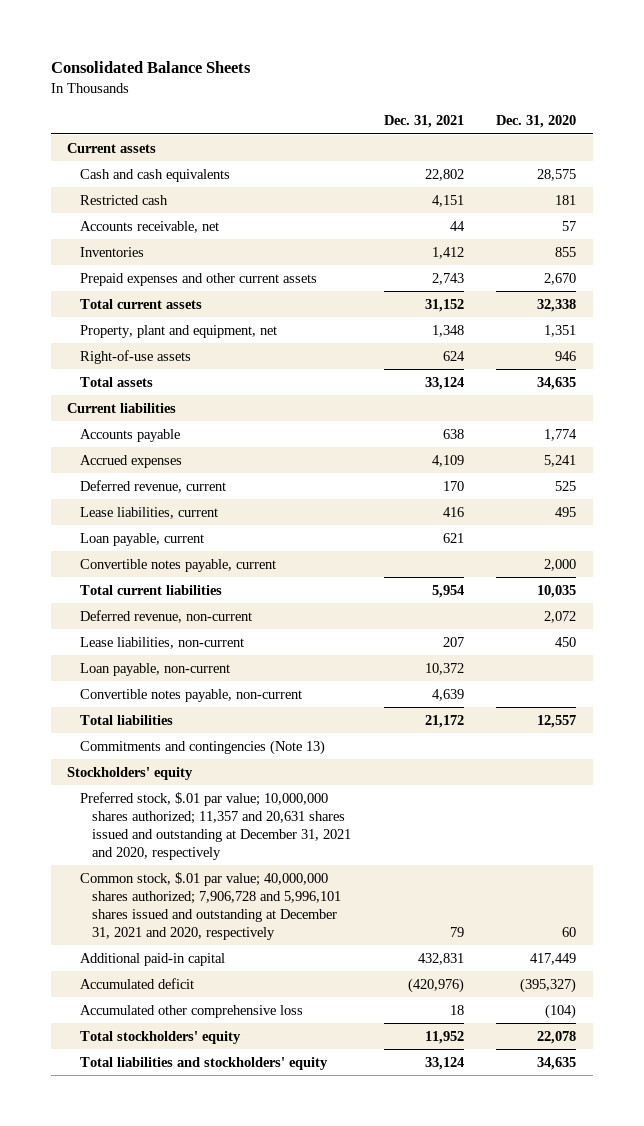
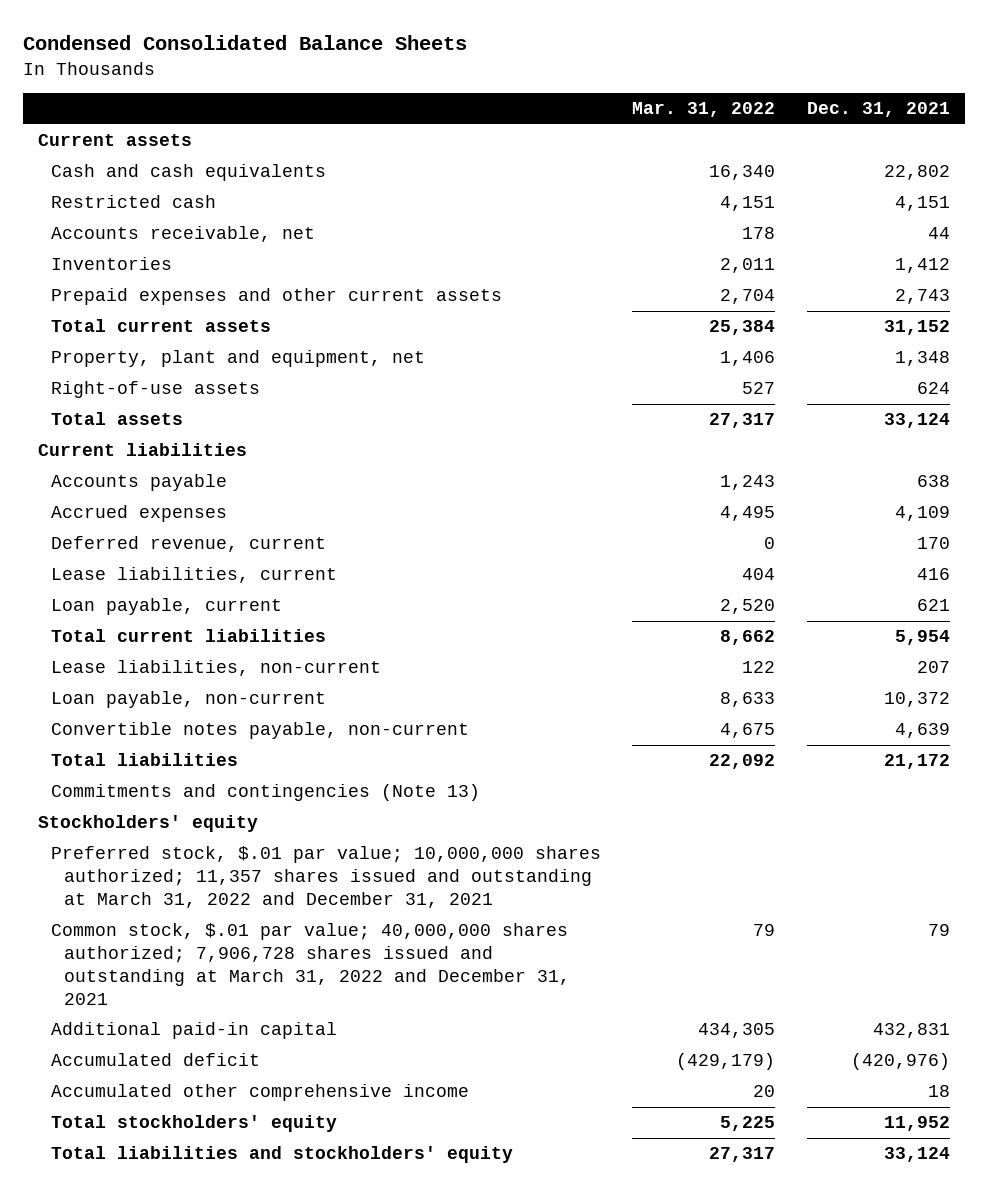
[50,61,251,74] Consolidated Balance Sheets -> [22,35,467,51] Condensed Consolidated Balance Sheets
[496,115,577,129] Dec. 31, 2020 -> none
none -> [632,102,776,118] Mar. 31, 2022
[79,558,276,572] Convertible notes payable, current -> none
[79,609,252,623] Deferred revenue, non-current -> none
[79,791,352,860] Preferred stock, $.01 par value; 10,000,000 shares authorized; 11,357 and 20,631 shares issued and outstanding at December 31, 2021 and 2020, respectively -> [50,846,601,908] Preferred stock, $.01 par value; 10,000,000 shares authorized; 11,357 shares issued and outstanding at March 31, 2022 and December 31, 2021
[79,871,342,940] Common stock, $.01 par value; 40,000,000 shares authorized; 7,906,728 and 5,996,101 shares issued and outstanding at December 31, 2021 and 2020, respectively -> [50,923,570,1005] Common stock, $.01 par value; 40,000,000 shares authorized; 7,906,728 shares issued and outstanding at March 31, 2022 and December 31, 2021
[79,1004,303,1018] Accumulated other comprehensive loss -> [50,1084,469,1102] Accumulated other comprehensive income

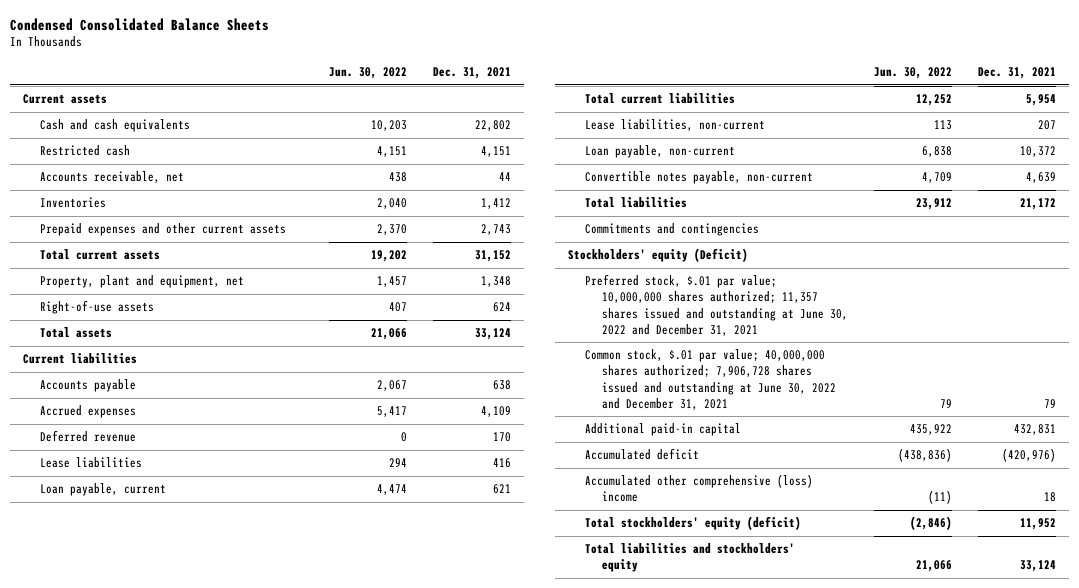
[632,102,776,118] Mar. 31, 2022 -> none
none -> [328,67,407,80] Jun. 30, 2022
[50,536,326,553] Deferred revenue, current -> [39,430,136,443] Deferred revenue
[50,567,337,584] Lease liabilities, current -> [39,457,142,469] Lease liabilities
[50,784,480,802] Commitments and contingencies (Note 13) -> [584,223,759,237] Commitments and contingencies
[38,815,259,833] Stockholders' equity -> [567,248,748,263] Stockholders' equity (Deficit)
[50,846,601,908] Preferred stock, $.01 par value; 10,000,000 shares authorized; 11,357 shares issued and outstanding at March 31, 2022 and December 31, 2021 -> [584,274,848,336] Preferred stock, $.01 par value; 10,000,000 shares authorized; 11,357 shares issued and outstanding at June 30, 2022 and December 31, 2021
[50,923,570,1005] Common stock, $.01 par value; 40,000,000 shares authorized; 7,906,728 shares issued and outstanding at March 31, 2022 and December 31, 2021 -> [584,349,836,410] Common stock, $.01 par value; 40,000,000 shares authorized; 7,906,728 shares issued and outstanding at June 30, 2022 and December 31, 2021
[50,1084,469,1102] Accumulated other comprehensive income -> [584,474,813,503] Accumulated other comprehensive (loss) income
[50,1115,337,1133] Total stockholders' equity -> [584,516,801,531] Total stockholders' equity (deficit)

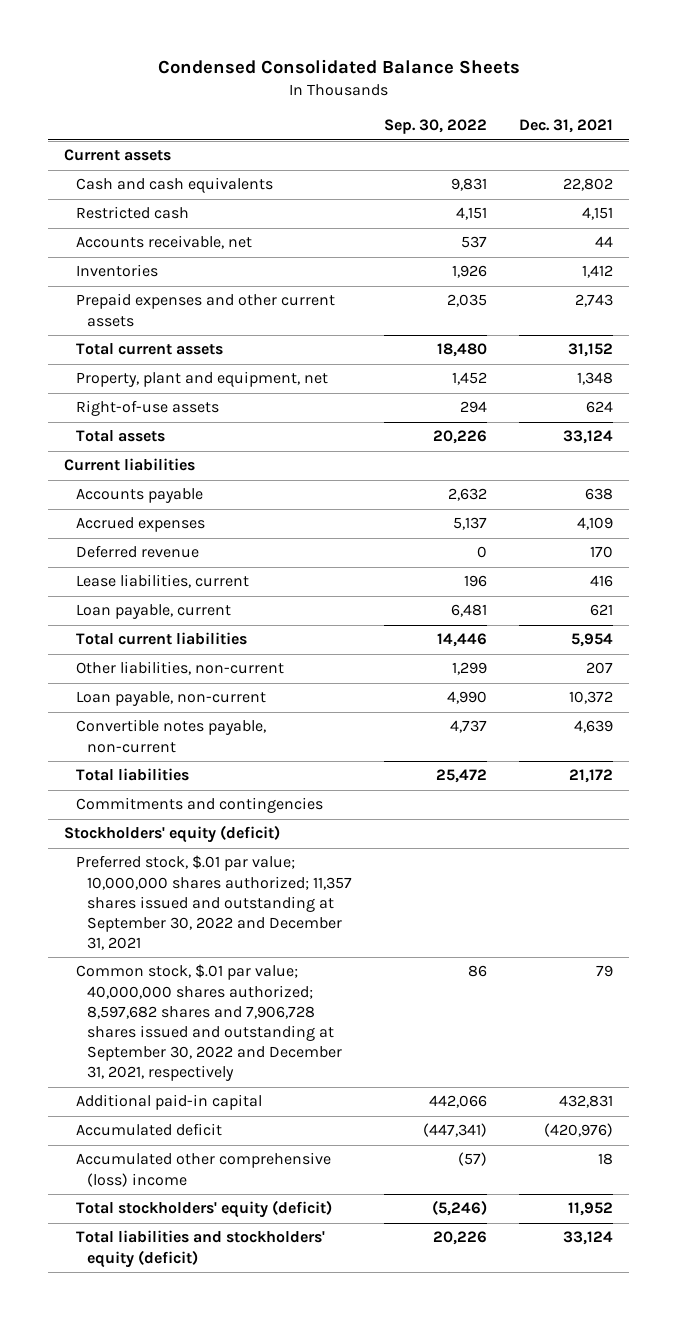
[328,67,407,80] Jun. 30, 2022 -> none
none -> [384,119,488,135] Sep. 30, 2022
[39,457,142,469] Lease liabilities -> [75,574,249,589] Lease liabilities, current
[584,119,765,132] Lease liabilities, non-current -> [75,661,284,676] Other liabilities, non-current
[567,248,748,263] Stockholders' equity (Deficit) -> [64,825,281,844] Stockholders' equity (deficit)
[584,274,848,336] Preferred stock, $.01 par value; 10,000,000 shares authorized; 11,357 shares issued and outstanding at June 30, 2022 and December 31, 2021 -> [75,855,353,951] Preferred stock, $.01 par value; 10,000,000 shares authorized; 11,357 shares issued and outstanding at September 30, 2022 and December 31, 2021
[584,349,836,410] Common stock, $.01 par value; 40,000,000 shares authorized; 7,906,728 shares issued and outstanding at June 30, 2022 and December 31, 2021 -> [75,964,343,1082] Common stock, $.01 par value; 40,000,000 shares authorized; 8,597,682 shares and 7,906,728 shares issued and outstanding at September 30, 2022 and December 31, 2021, respectively
[584,543,795,573] Total liabilities and stockholders' equity -> [75,1230,325,1268] Total liabilities and stockholders' equity (deficit)

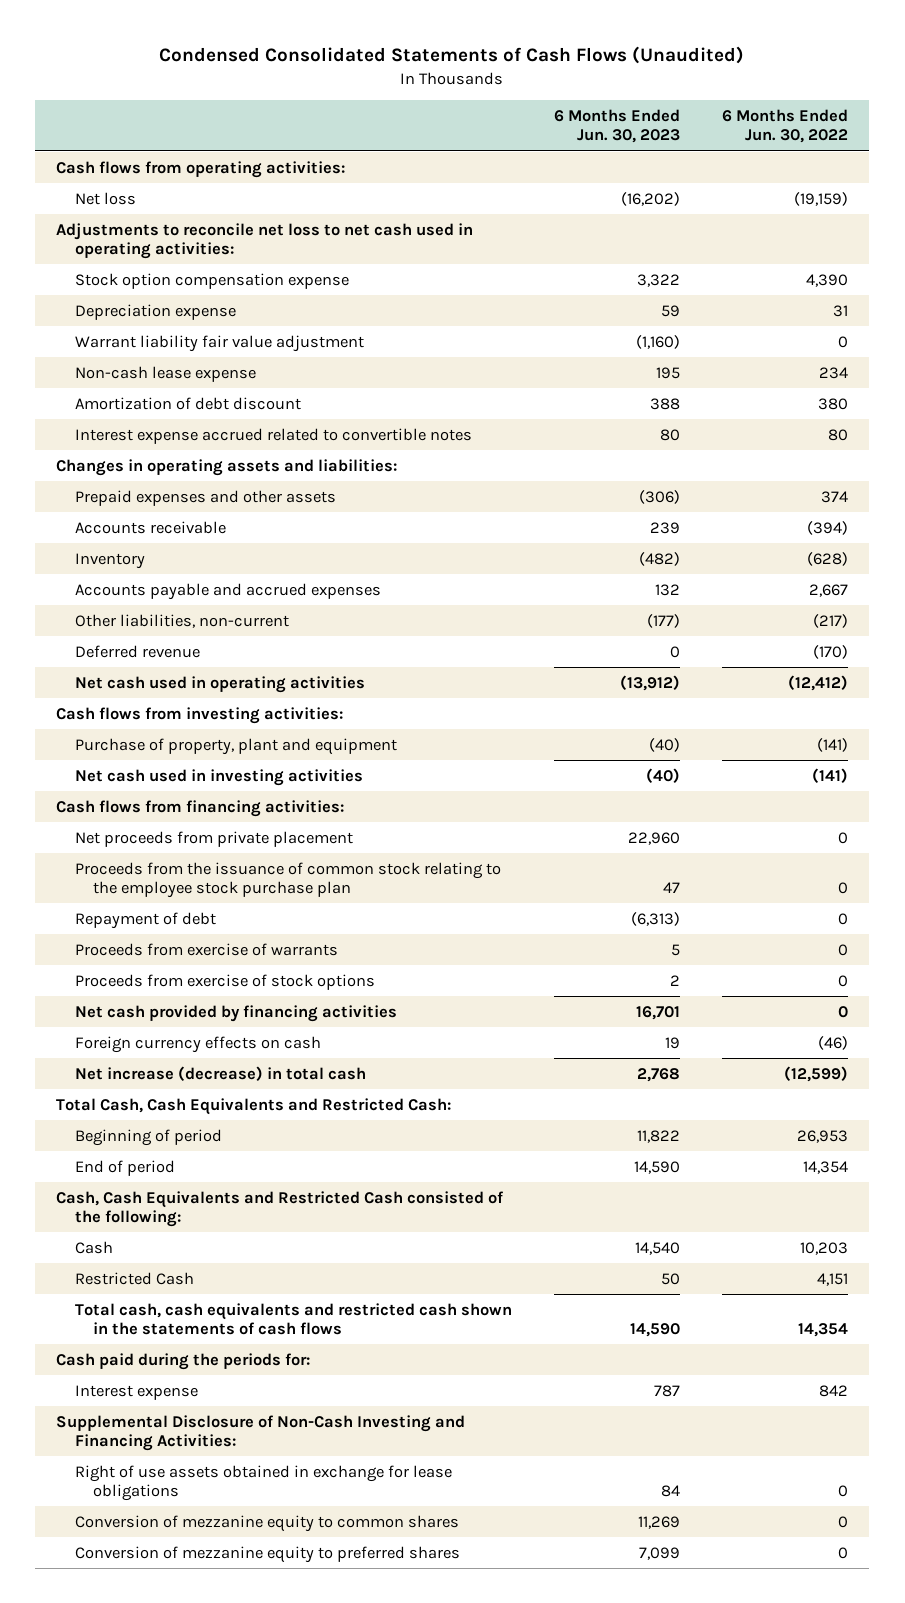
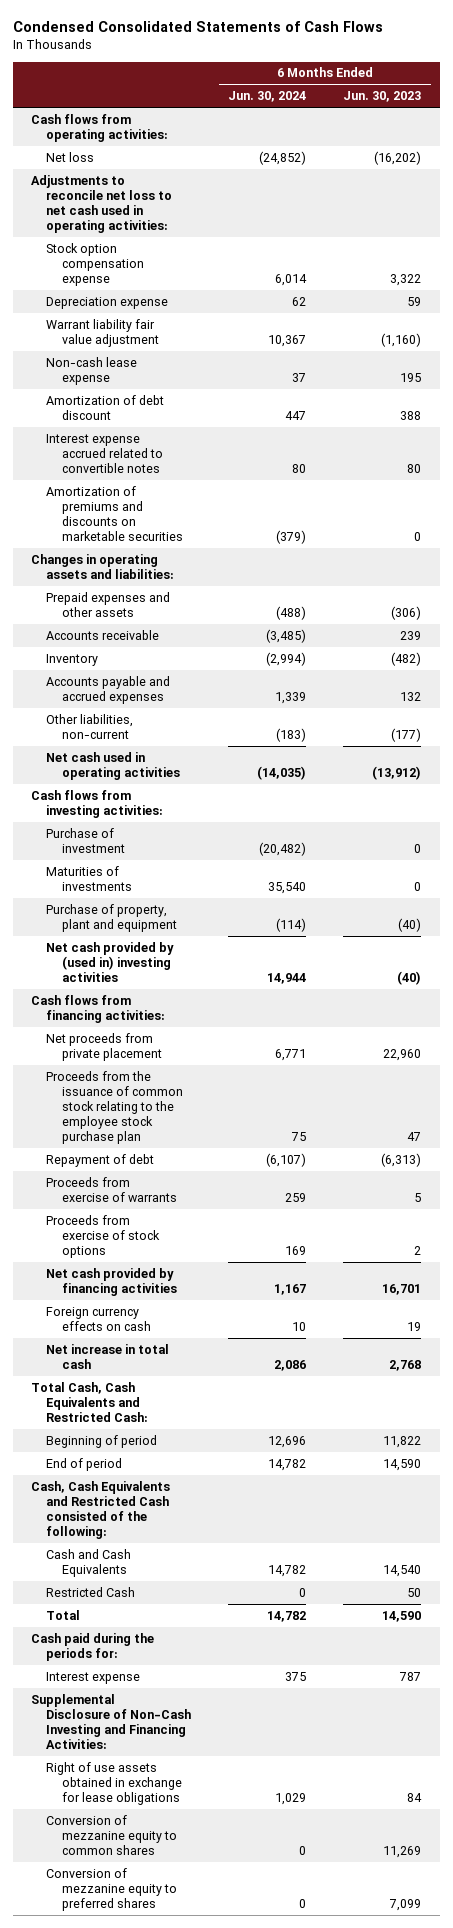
[159,46,745,65] Condensed Consolidated Statements of Cash Flows (Unaudited) -> [12,21,383,33] Condensed Consolidated Statements of Cash Flows
[722,108,849,144] 6 Months Ended Jun. 30, 2022 -> none
none -> [228,91,307,103] Jun. 30, 2024
none -> [46,485,183,541] Amortization of premiums and discounts on marketable securities
[74,644,200,658] Deferred revenue -> none
none -> [46,827,125,853] Purchase of investment
none -> [46,865,132,891] Maturities of investments
[74,768,363,786] Net cash used in investing activities -> [46,941,175,982] Net cash provided by (used in) investing activities
[74,1065,366,1081] Net increase (decrease) in total cash -> [46,1343,170,1369] Net increase in total cash
[74,1240,113,1254] Cash -> [46,1548,132,1577] Cash and Cash Equivalents
[74,1302,512,1336] Total cash, cash equivalents and restricted cash shown in the statements of cash flows -> [46,1609,81,1620] Total

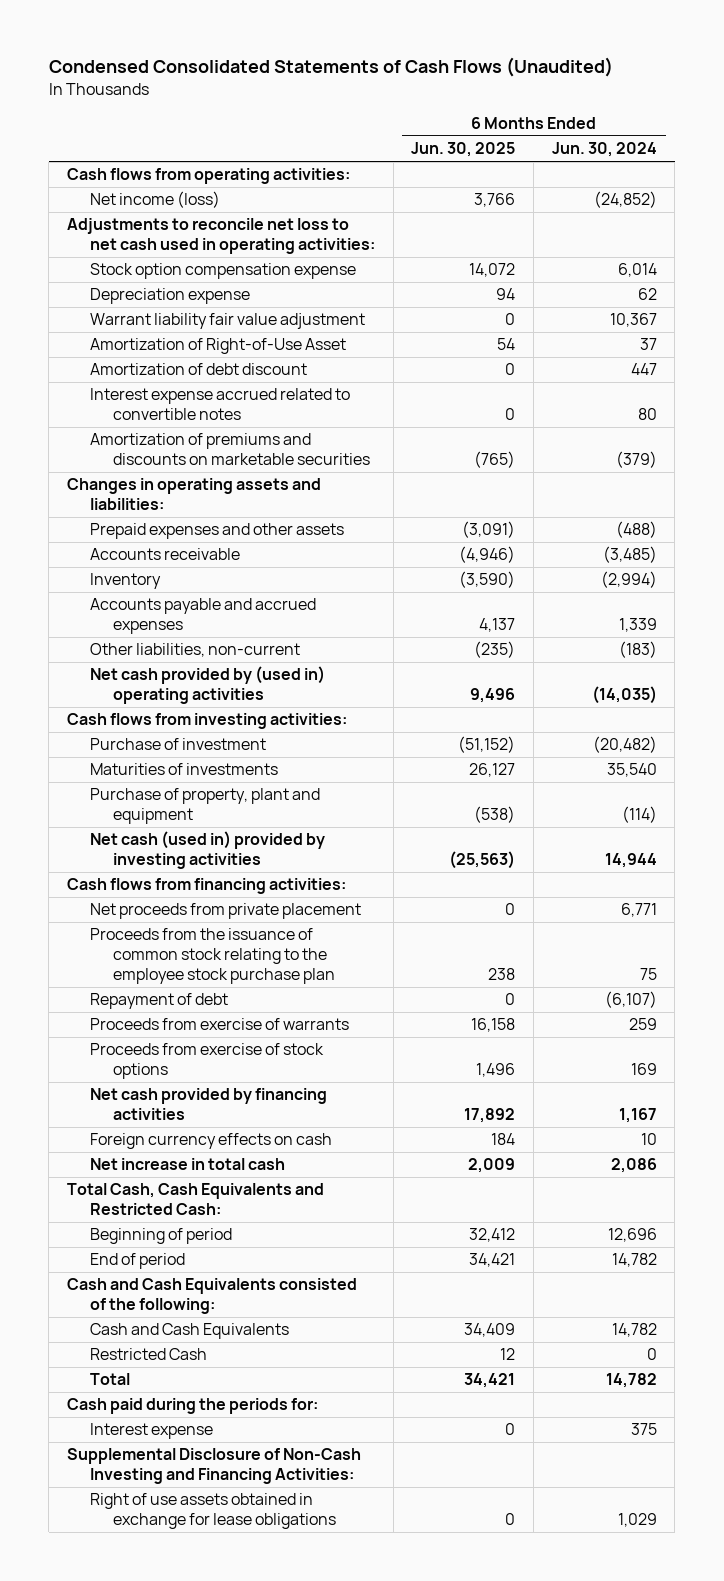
[12,21,383,33] Condensed Consolidated Statements of Cash Flows -> [48,57,613,78] Condensed Consolidated Statements of Cash Flows (Unaudited)
[343,91,422,103] Jun. 30, 2023 -> none
none -> [411,142,516,158] Jun. 30, 2025
[46,151,95,162] Net loss -> [90,191,221,209] Net income (loss)
[46,356,138,385] Non-cash lease expense -> none
none -> [90,338,347,355] Amortization of Right-of-Use Asset
[46,751,180,780] Net cash used in operating activities -> [90,666,326,705] Net cash provided by (used in) operating activities
[46,941,175,982] Net cash provided by (used in) investing activities -> [90,831,326,870] Net cash (used in) provided by investing activities
[31,1480,171,1539] Cash, Cash Equivalents and Restricted Cash consisted of the following: -> [67,1278,358,1315] Cash and Cash Equivalents consisted of the following:
[46,1814,177,1855] Conversion of mezzanine equity to common shares -> none
[46,1867,177,1911] Conversion of mezzanine equity to preferred shares -> none

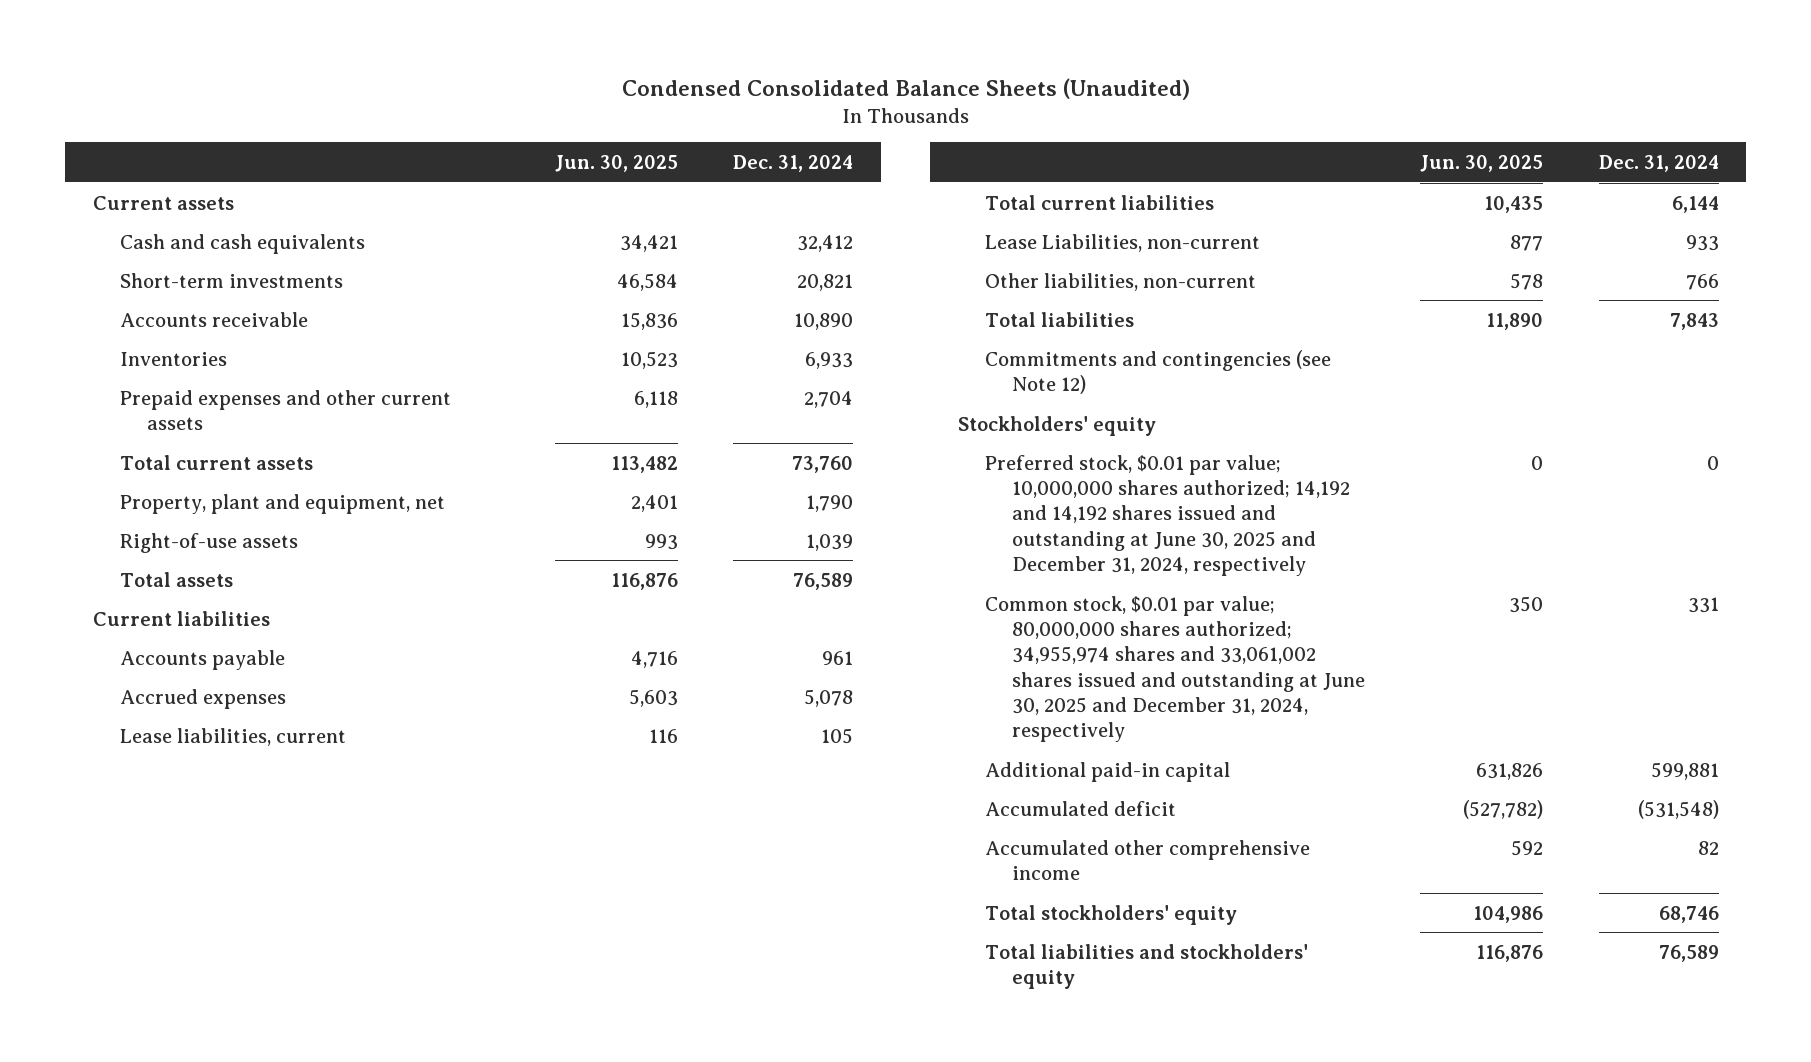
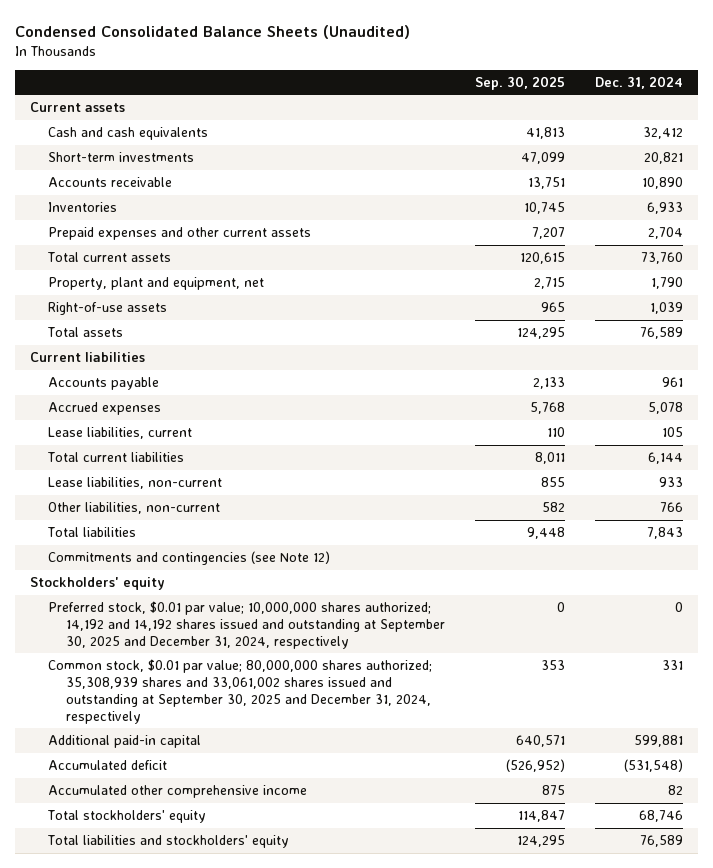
[555,154,679,172] Jun. 30, 2025 -> none
none -> [474,76,565,91] Sep. 30, 2025
[985,233,1261,252] Lease Liabilities, non-current -> [47,477,222,490] Lease liabilities, non-current
[985,454,1351,577] Preferred stock, $0.01 par value; 10,000,000 shares authorized; 14,192 and 14,192 shares issued and outstanding at June 30, 2025 and December 31, 2024, respectively -> [47,601,445,649] Preferred stock, $0.01 par value; 10,000,000 shares authorized; 14,192 and 14,192 shares issued and outstanding at September 30, 2025 and December 31, 2024, respectively
[985,595,1366,743] Common stock, $0.01 par value; 80,000,000 shares authorized; 34,955,974 shares and 33,061,002 shares issued and outstanding at June 30, 2025 and December 31, 2024, respectively -> [47,659,432,724] Common stock, $0.01 par value; 80,000,000 shares authorized; 35,308,939 shares and 33,061,002 shares issued and outstanding at September 30, 2025 and December 31, 2024, respectively

